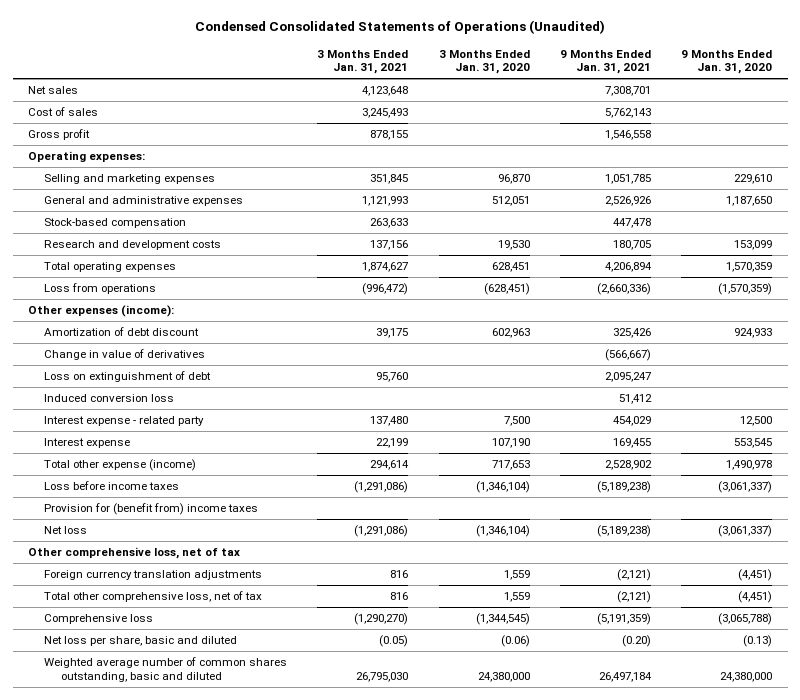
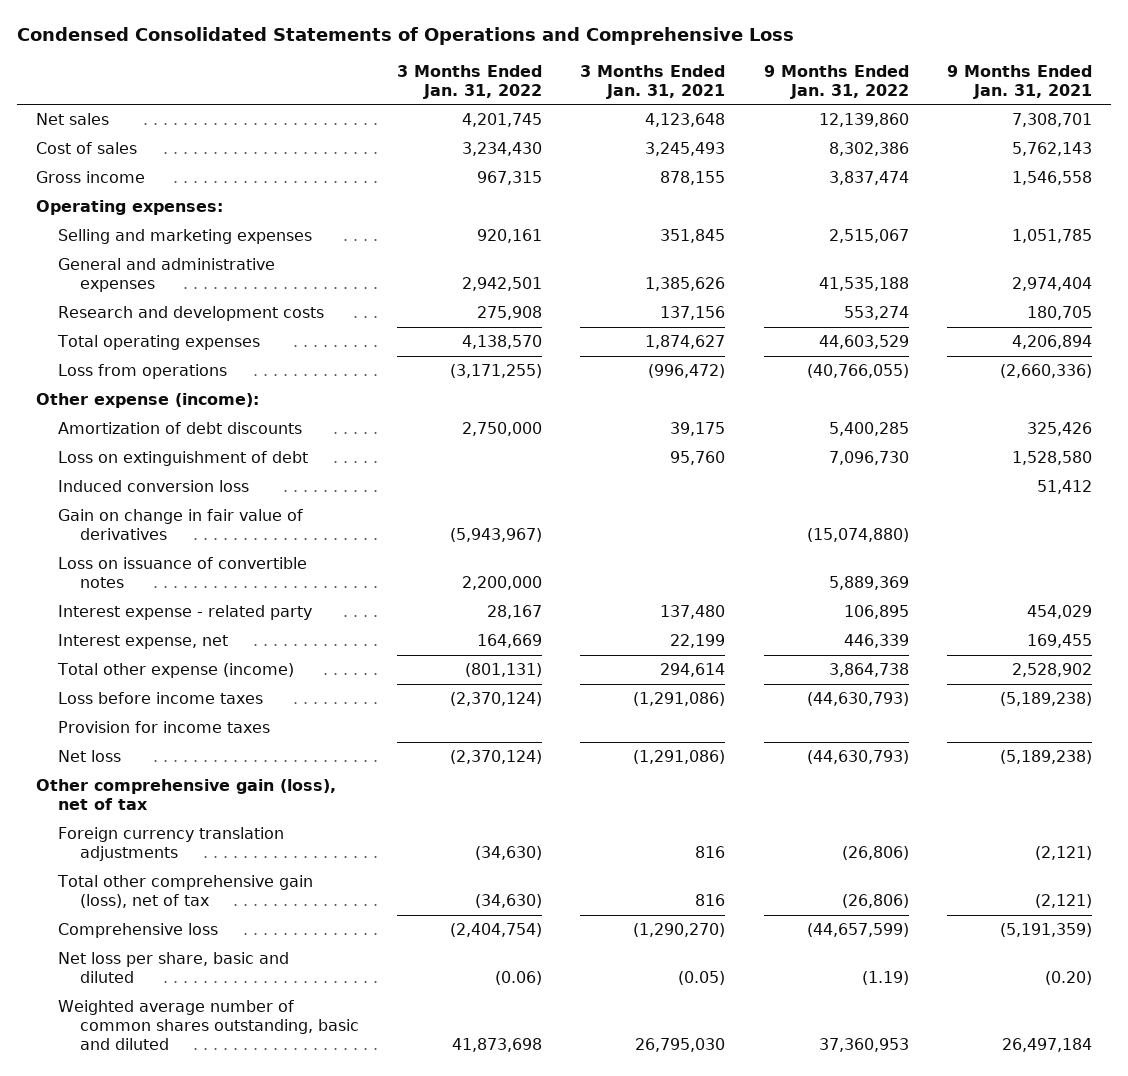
[195,19,606,34] Condensed Consolidated Statements of Operations (Unaudited) -> [16,27,794,46] Condensed Consolidated Statements of Operations and Comprehensive Loss
[438,49,530,75] 3 Months Ended Jan. 31, 2020 -> none
[681,49,773,75] 9 Months Ended Jan. 31, 2020 -> none
none -> [397,64,543,99] 3 Months Ended Jan. 31, 2022
none -> [763,64,909,99] 9 Months Ended Jan. 31, 2022
[27,129,90,141] Gross profit -> [36,171,146,184] Gross income
[44,218,187,229] Stock-based compensation -> none
[362,196,409,207] 1,121,993 -> [645,276,726,291] 1,385,626
[605,196,652,207] 2,526,926 -> [1012,276,1093,291] 2,974,404
[44,349,206,361] Change in value of derivatives -> none
[27,305,174,318] Other expenses (income): -> [36,393,260,409] Other expense (income):
[44,327,200,337] Amortization of debt discount -> [57,422,302,435] Amortization of debt discounts
[605,372,652,383] 2,095,247 -> [1012,451,1093,466] 1,528,580
none -> [57,509,303,540] Gain on change in fair value of derivatives
none -> [57,557,307,588] Loss on issuance of convertible notes
[44,438,131,449] Interest expense -> [57,634,228,650] Interest expense, net
[44,503,259,516] Provision for (benefit from) income taxes -> [57,721,270,734] Provision for income taxes
[27,547,240,560] Other comprehensive loss, net of tax -> [36,779,337,810] Other comprehensive gain (loss), net of tax
[44,591,263,603] Total other comprehensive loss, net of tax -> [56,875,313,908] Total other comprehensive gain (loss), net of tax

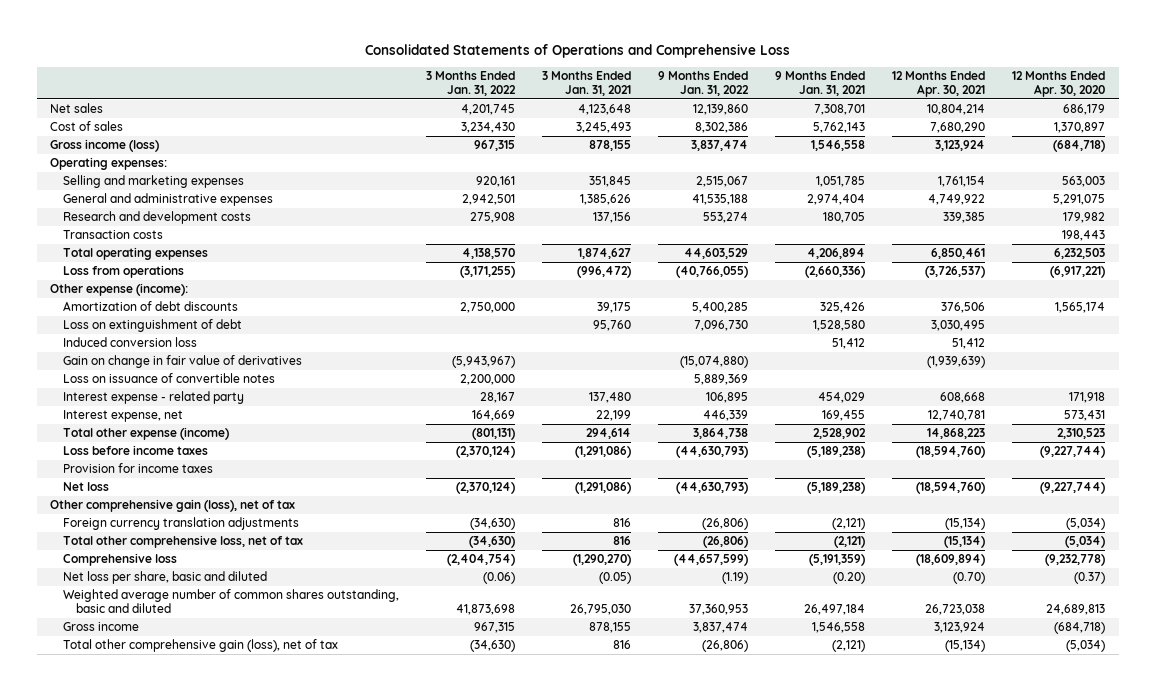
[16,27,794,46] Condensed Consolidated Statements of Operations and Comprehensive Loss -> [364,43,790,58] Consolidated Statements of Operations and Comprehensive Loss
none -> [892,70,986,98] 12 Months Ended Apr. 30, 2021
none -> [1012,70,1106,98] 12 Months Ended Apr. 30, 2020
none -> [50,139,160,153] Gross income (loss)
none -> [63,230,164,240] Transaction costs
none -> [63,535,304,549] Total other comprehensive loss, net of tax
[36,171,146,184] Gross income -> [63,622,140,632] Gross income
[56,875,313,908] Total other comprehensive gain (loss), net of tax -> [63,639,339,653] Total other comprehensive gain (loss), net of tax

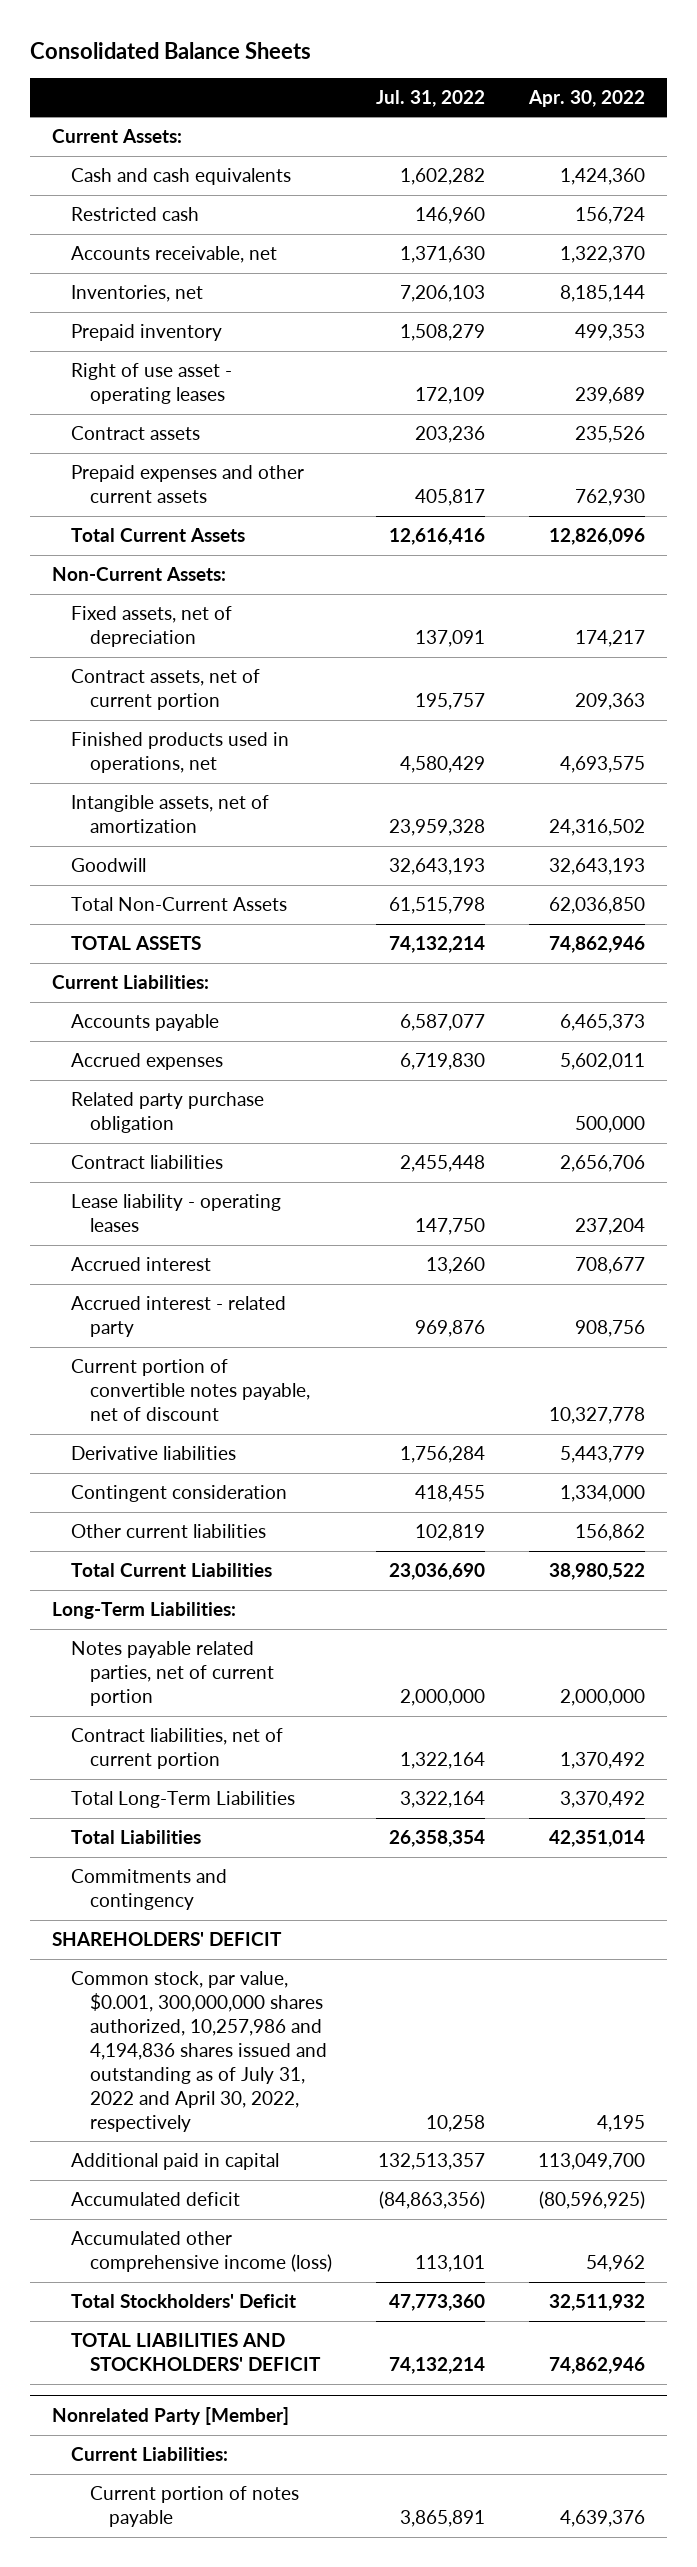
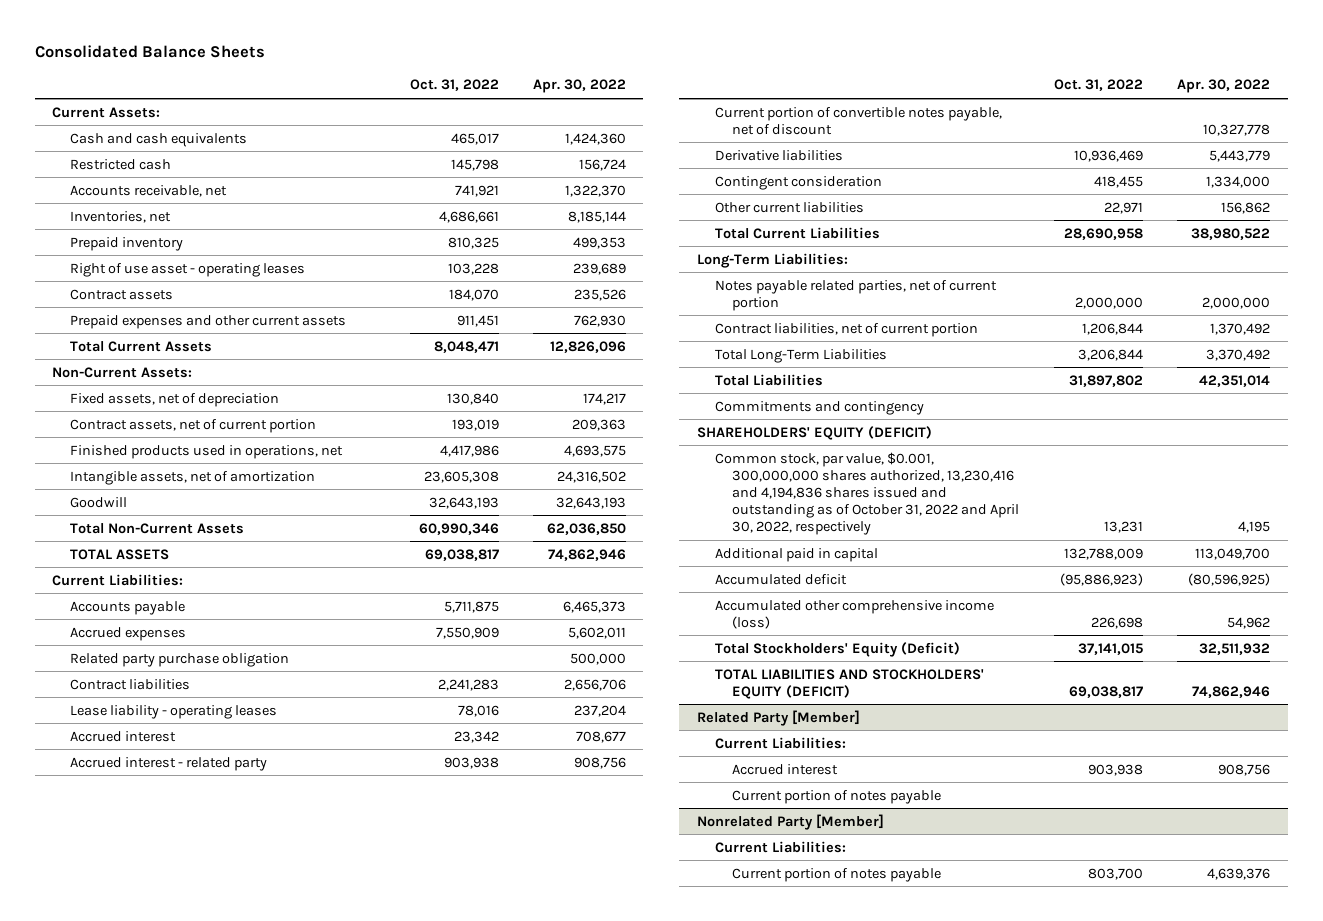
[376,89,486,107] Jul. 31, 2022 -> none
none -> [409,79,499,92] Oct. 31, 2022
[51,1932,282,1947] SHAREHOLDERS' DEFICIT -> [696,425,932,440] SHAREHOLDERS' EQUITY (DEFICIT)
[70,1971,327,2132] Common stock, par value, $0.001, 300,000,000 shares authorized, 10,257,986 and 4,194,836 shares issued and outstanding as of July 31, 2022 and April 30, 2022, respectively -> [714,451,1020,536] Common stock, par value, $0.001, 300,000,000 shares authorized, 13,230,416 and 4,194,836 shares issued and outstanding as of October 31, 2022 and April 30, 2022, respectively
[70,2294,296,2309] Total Stockholders' Deficit -> [714,641,960,657] Total Stockholders' Equity (Deficit)
[70,2333,321,2372] TOTAL LIABILITIES AND STOCKHOLDERS' DEFICIT -> [714,668,984,699] TOTAL LIABILITIES AND STOCKHOLDERS' EQUITY (DEFICIT)
none -> [696,709,860,726] Related Party [Member]
none -> [714,736,846,749] Current Liabilities:
none -> [732,763,839,775] Accrued interest
none -> [732,789,942,804] Current portion of notes payable

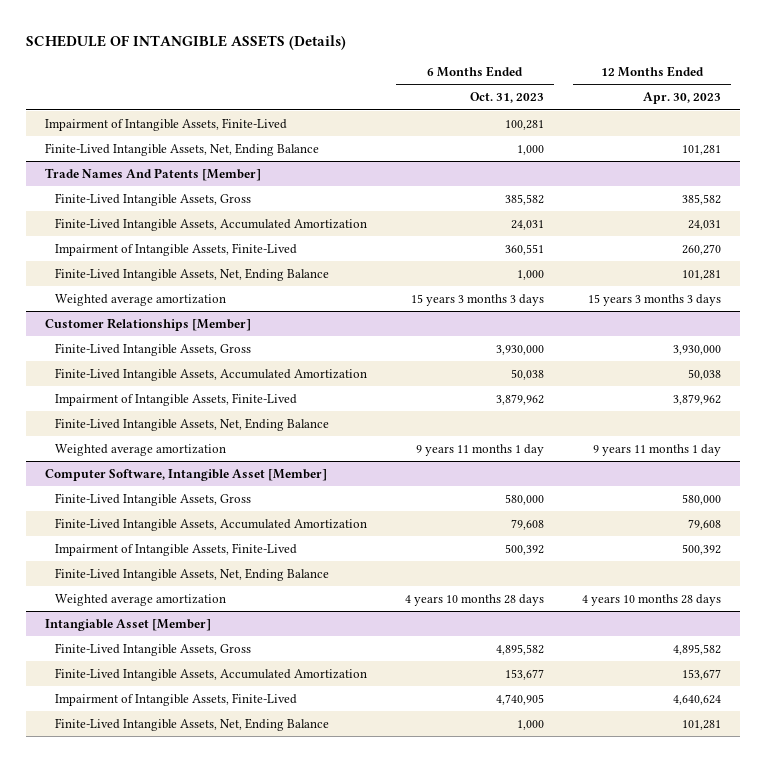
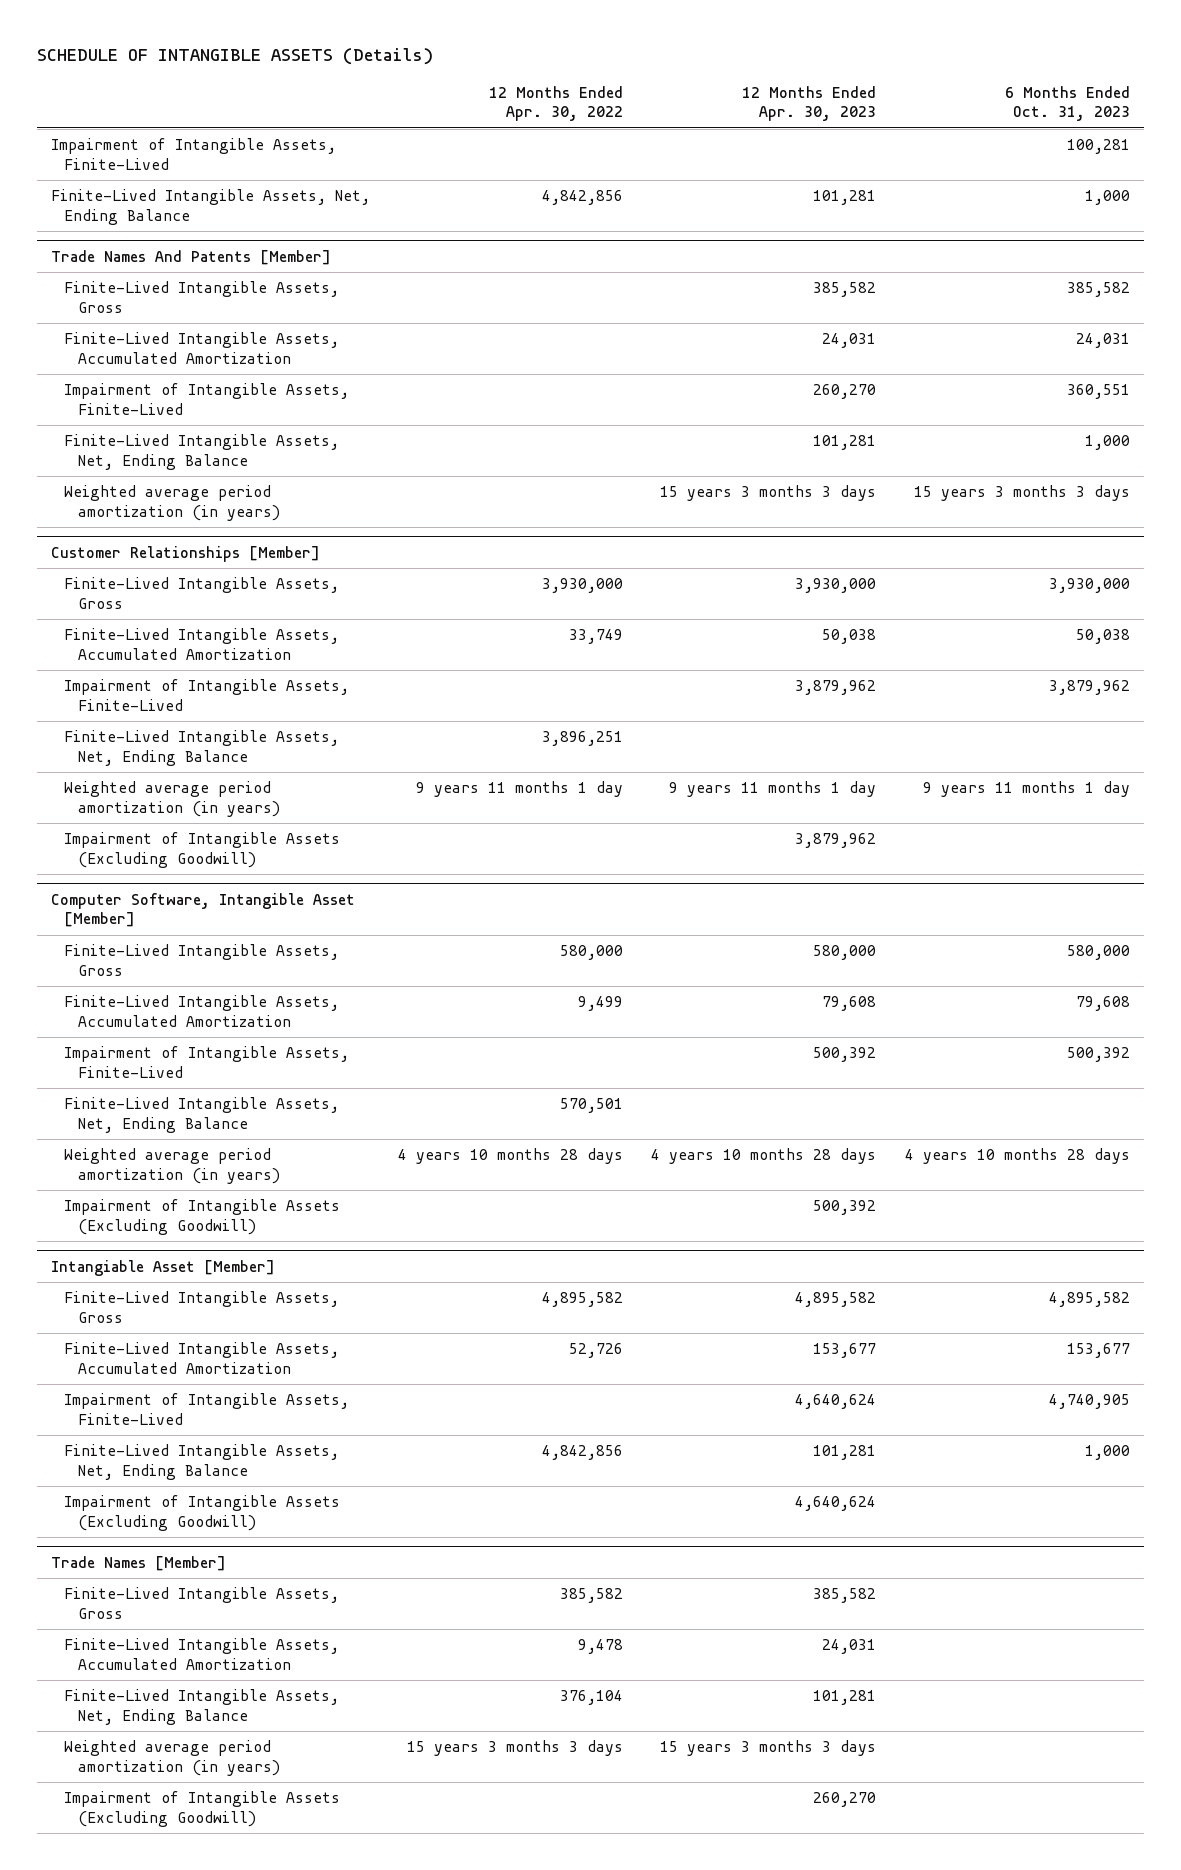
none -> [489,85,624,122] 12 Months Ended Apr. 30, 2022
[55,293,227,306] Weighted average amortization -> [64,485,280,521] Weighted average period amortization (in years)
[55,443,227,456] Weighted average amortization -> [64,781,280,817] Weighted average period amortization (in years)
none -> [64,832,341,868] Impairment of Intangible Assets (Excluding Goodwill)
[55,593,227,606] Weighted average amortization -> [64,1148,280,1184] Weighted average period amortization (in years)
none -> [64,1199,341,1235] Impairment of Intangible Assets (Excluding Goodwill)
none -> [64,1495,341,1531] Impairment of Intangible Assets (Excluding Goodwill)
none -> [51,1555,227,1571] Trade Names [Member]
none -> [64,1587,340,1619] Finite-Lived Intangible Assets, Gross
none -> [64,1638,340,1670] Finite-Lived Intangible Assets, Accumulated Amortization
none -> [64,1689,340,1725] Finite-Lived Intangible Assets, Net, Ending Balance
none -> [64,1740,280,1776] Weighted average period amortization (in years)
none -> [64,1791,341,1827] Impairment of Intangible Assets (Excluding Goodwill)

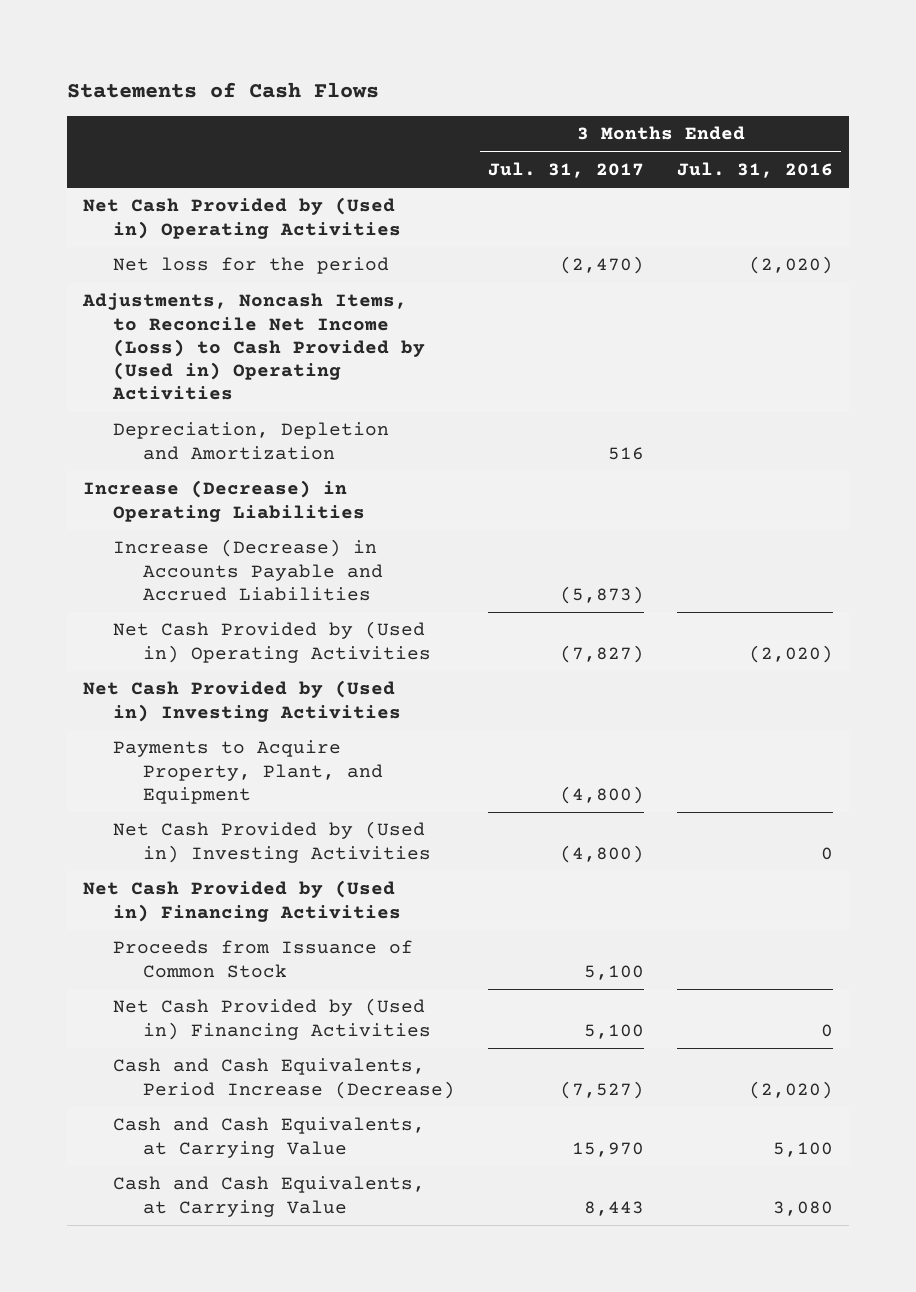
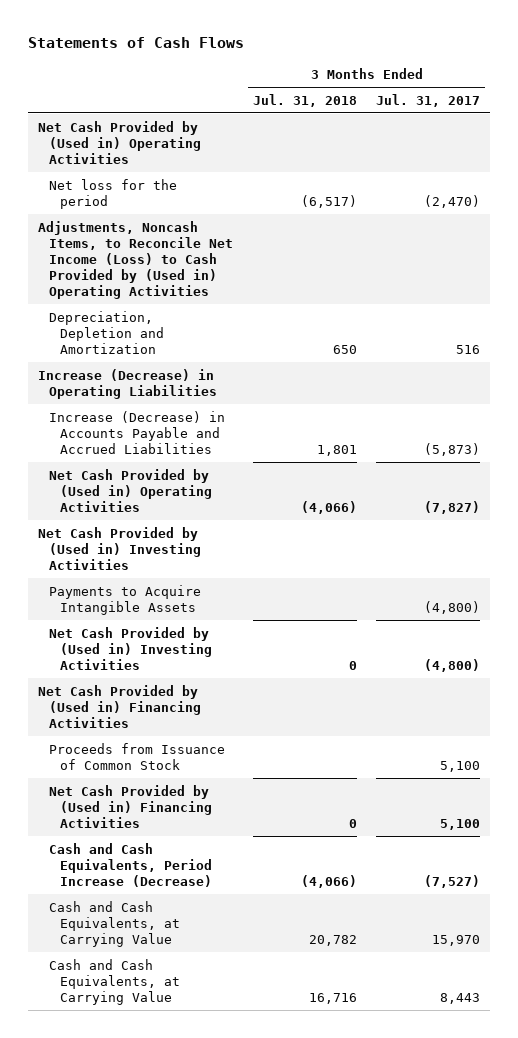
[677,162,834,179] Jul. 31, 2016 -> none
none -> [252,93,357,107] Jul. 31, 2018
[113,740,384,804] Payments to Acquire Property, Plant, and Equipment -> none
none -> [49,584,202,615] Payments to Acquire Intangible Assets

